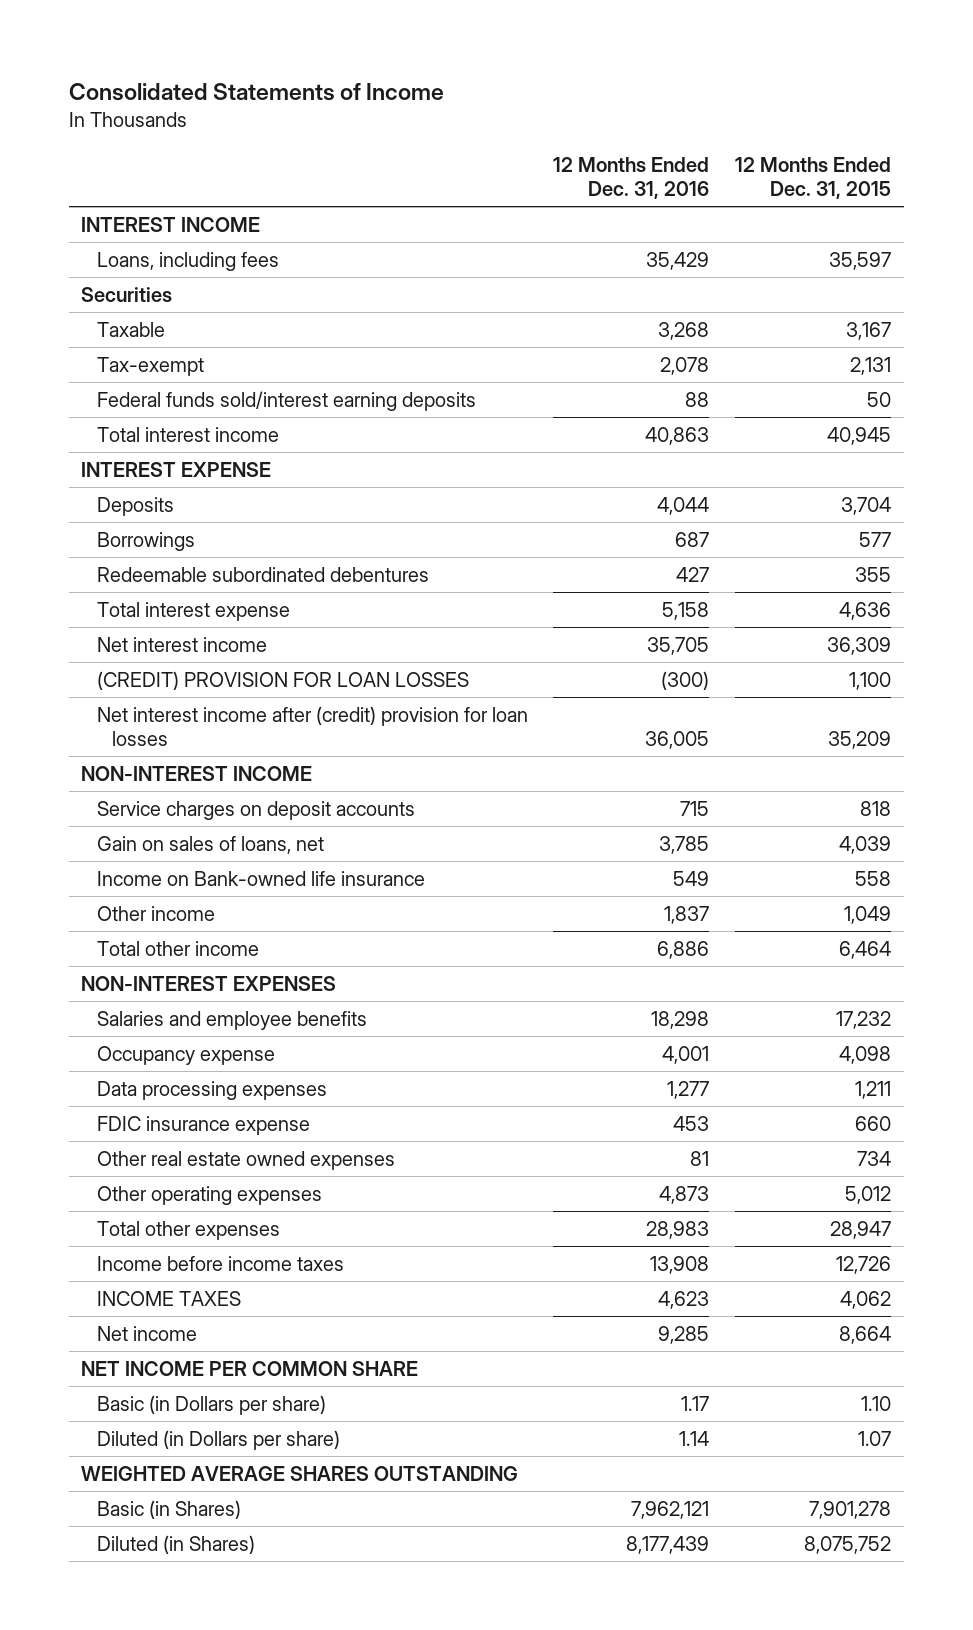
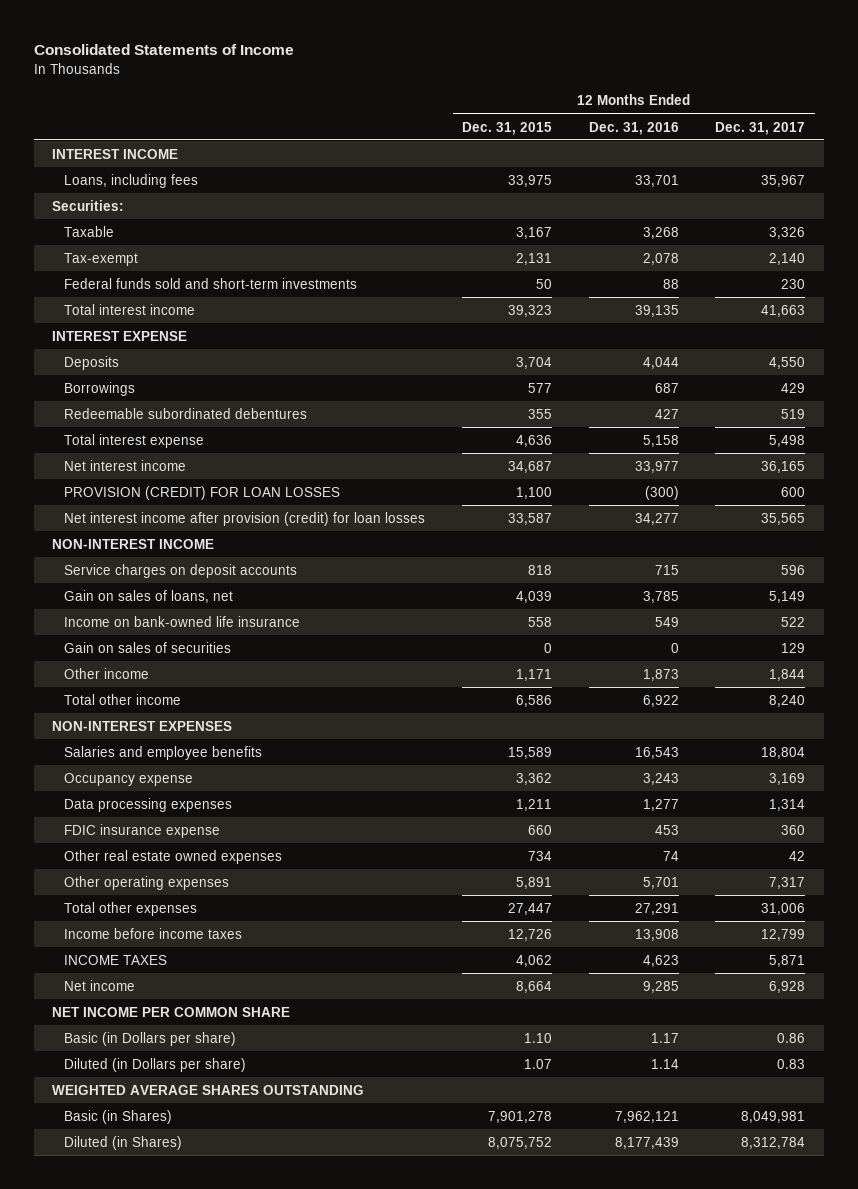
none -> [715,121,806,135] Dec. 31, 2017
[646,251,710,270] 35,429 -> [634,174,679,187] 33,701
[829,251,892,270] 35,597 -> [507,174,552,187] 33,975
[81,286,173,302] Securities -> [52,199,125,211] Securities:
[96,390,476,411] Federal funds sold/interest earning deposits -> [64,277,358,289] Federal funds sold and short-term investments
[645,426,710,445] 40,863 -> [634,304,679,317] 39,135
[827,426,892,445] 40,945 -> [507,304,552,317] 39,323
[647,636,710,655] 35,705 -> [634,460,679,473] 33,977
[827,636,892,655] 36,309 -> [507,460,552,473] 34,687
[96,670,469,690] (CREDIT) PROVISION FOR LOAN LOSSES -> [64,485,341,500] PROVISION (CREDIT) FOR LOAN LOSSES
[96,705,528,747] Net interest income after (credit) provision for loan losses -> [64,511,426,526] Net interest income after provision (credit) for loan losses
[645,731,710,750] 36,005 -> [634,512,679,525] 34,277
[828,731,892,750] 35,209 -> [507,512,552,525] 33,587
[96,870,425,886] Income on Bank-owned life insurance -> [64,615,301,627] Income on bank-owned life insurance
none -> [64,641,232,653] Gain on sales of securities
[664,905,710,924] 1,837 -> [642,668,679,681] 1,873
[844,905,892,924] 1,049 -> [515,668,552,681] 1,171
[657,940,710,959] 6,886 -> [642,694,679,707] 6,922
[839,940,892,959] 6,464 -> [515,694,552,707] 6,586
[651,1010,710,1029] 18,298 -> [634,746,679,759] 16,543
[836,1010,892,1029] 17,232 -> [507,746,552,759] 15,589
[662,1045,710,1064] 4,001 -> [642,772,679,785] 3,243
[839,1045,892,1064] 4,098 -> [515,772,552,785] 3,362
[690,1150,710,1166] 81 -> [662,850,679,861] 74
[659,1185,710,1204] 4,873 -> [642,876,679,889] 5,701
[845,1185,892,1204] 5,012 -> [515,876,552,889] 5,891
[646,1220,710,1239] 28,983 -> [634,902,679,915] 27,291
[830,1220,892,1239] 28,947 -> [507,902,552,915] 27,447

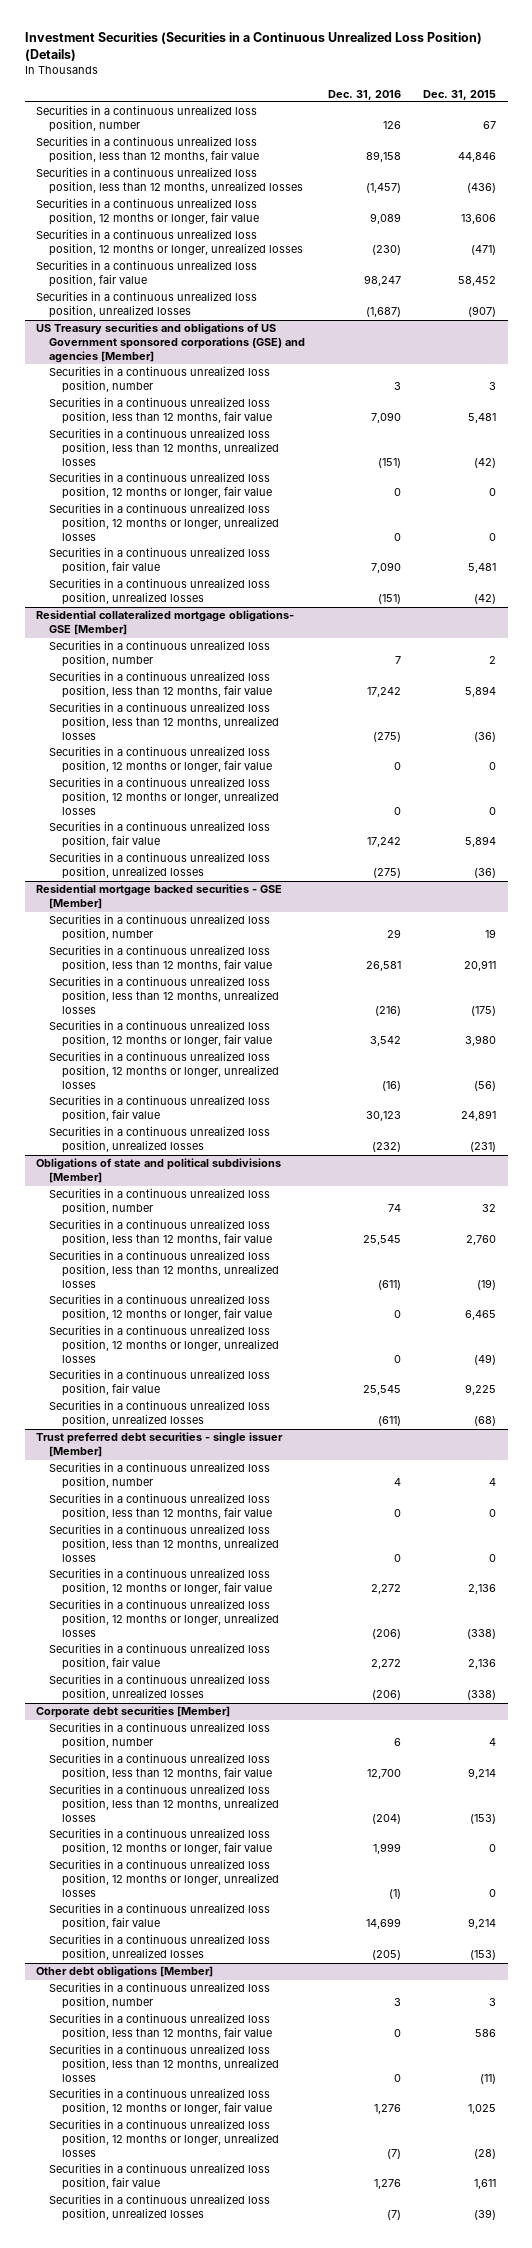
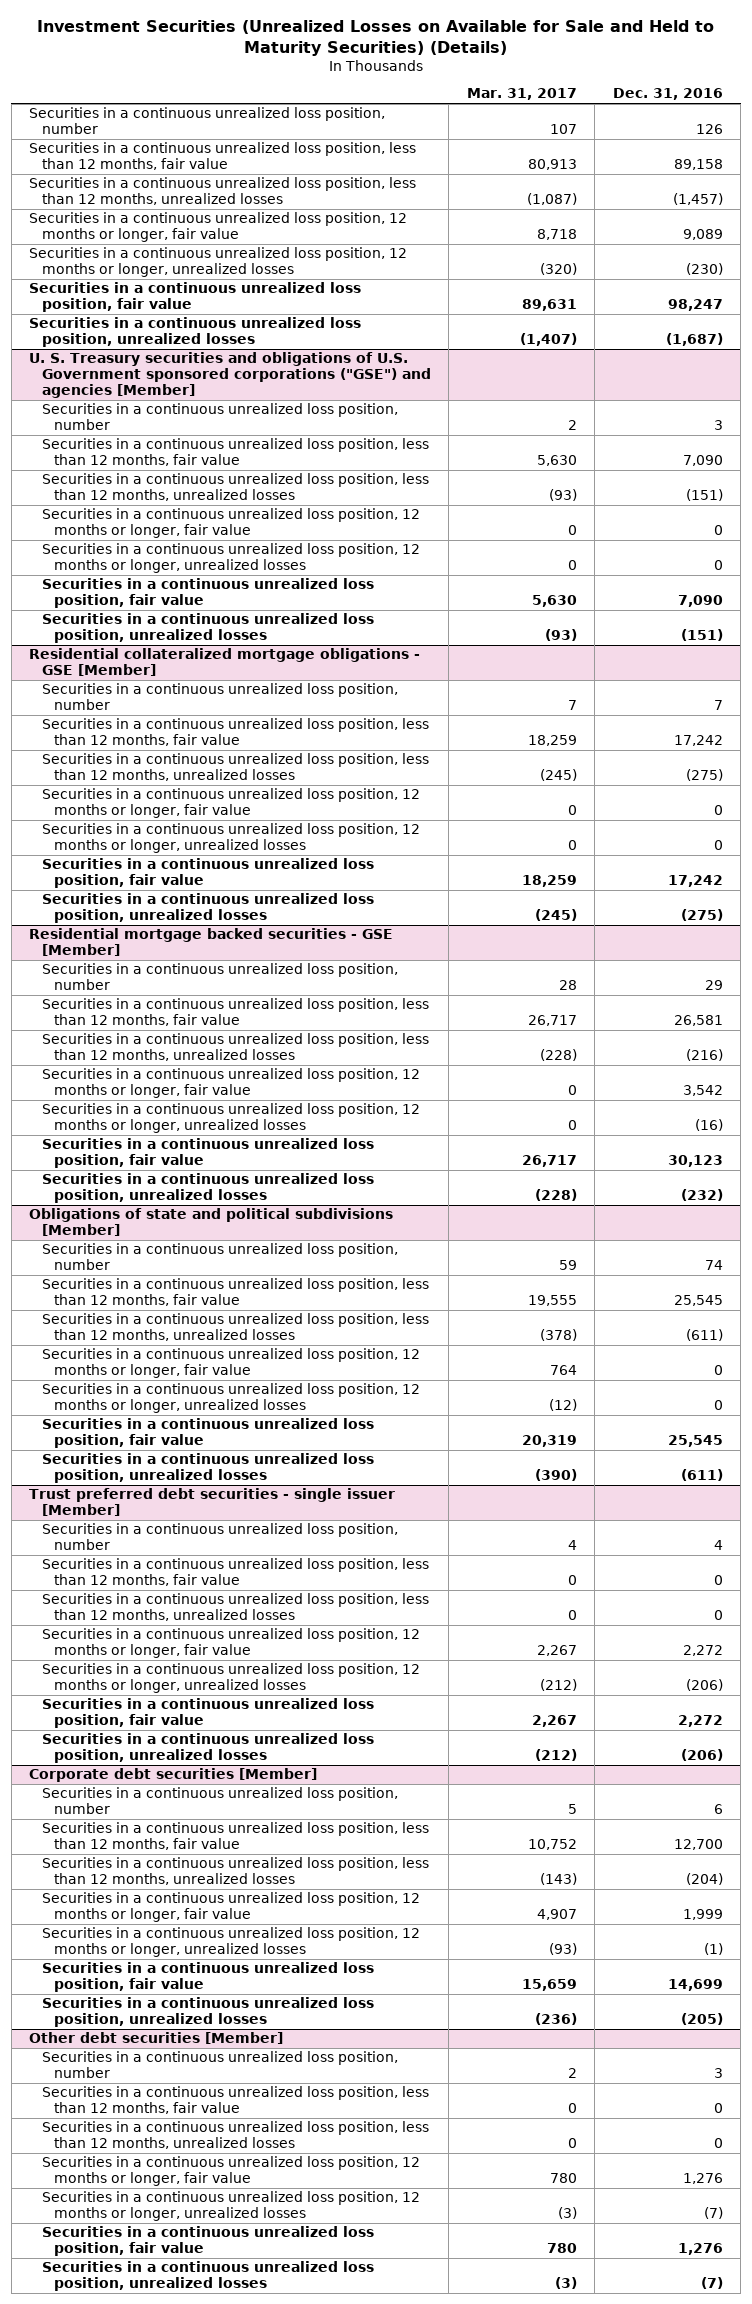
[24,31,482,62] Investment Securities (Securities in a Continuous Unrealized Loss Position) (Details) -> [37,19,715,56] Investment Securities (Unrealized Losses on Available for Sale and Held to Maturity Securities) (Details)
[423,89,497,100] Dec. 31, 2015 -> none
none -> [466,88,577,101] Mar. 31, 2017
[36,323,305,363] US Treasury securities and obligations of US Government sponsored corporations (GSE) and agencies [Member] -> [29,352,431,399] U. S. Treasury securities and obligations of U.S. Government sponsored corporations ("GSE") and agencies [Member]
[36,610,295,636] Residential collateralized mortgage obligations- GSE [Member] -> [29,648,421,677] Residential collateralized mortgage obligations - GSE [Member]
[36,1966,214,1979] Other debt obligations [Member] -> [29,2032,284,2045] Other debt securities [Member]

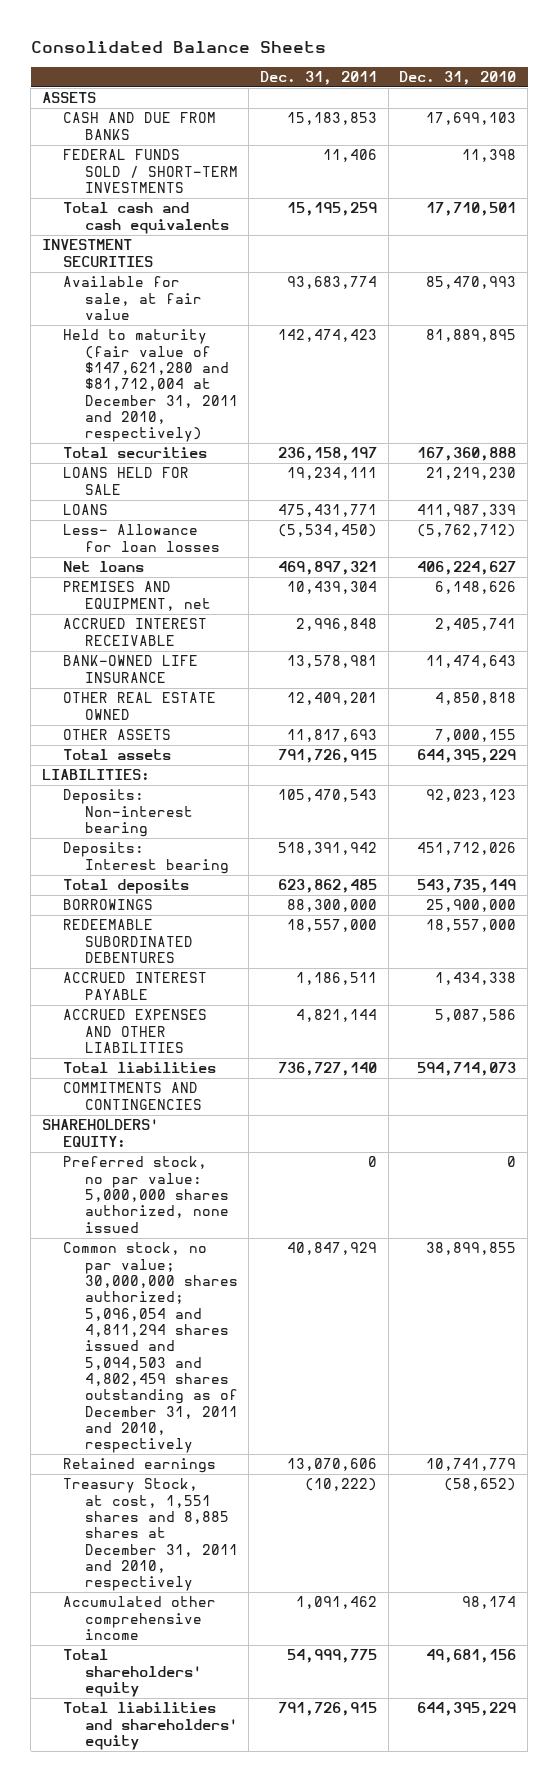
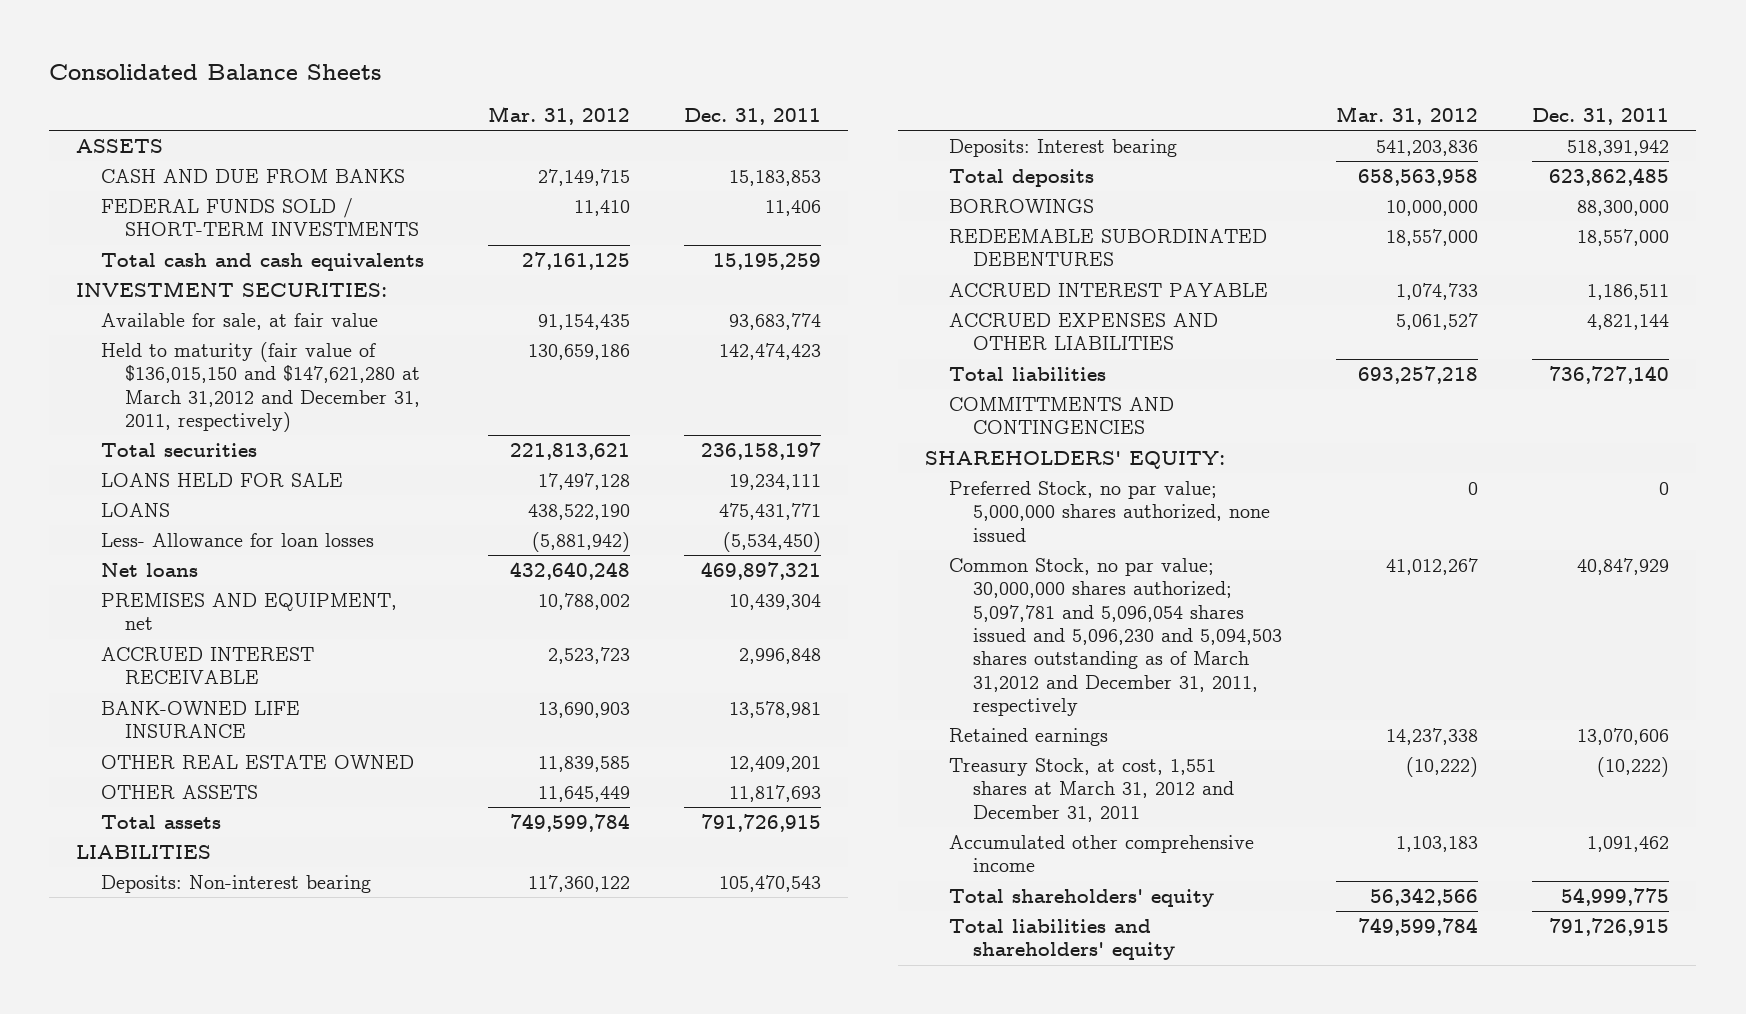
[399,71,517,86] Dec. 31, 2010 -> none
none -> [487,105,630,125] Mar. 31, 2012
[42,239,154,267] INVESTMENT SECURITIES -> [76,281,388,298] INVESTMENT SECURITIES:
[63,329,238,443] Held to maturity (fair value of $147,621,280 and $81,712,004 at December 31, 2011 and 2010, respectively) -> [100,342,420,433] Held to maturity (fair value of $136,015,150 and $147,621,280 at March 31,2012 and December 31, 2011, respectively)
[42,769,151,781] LIABILITIES: -> [76,845,212,860] LIABILITIES
[63,1082,202,1110] COMMITMENTS AND CONTINGENCIES -> [948,397,1174,435] COMMITTMENTS AND CONTINGENCIES
[63,1156,229,1233] Preferred stock, no par value: 5,000,000 shares authorized, none issued -> [948,481,1270,542] Preferred Stock, no par value; 5,000,000 shares authorized, none issued
[63,1242,238,1454] Common stock, no par value; 30,000,000 shares authorized; 5,096,054 and 4,811,294 shares issued and 5,094,503 and 4,802,459 shares outstanding as of December 31, 2011 and 2010, respectively -> [948,558,1282,717] Common Stock, no par value; 30,000,000 shares authorized; 5,097,781 and 5,096,054 shares issued and 5,096,230 and 5,094,503 shares outstanding as of March 31,2012 and December 31, 2011, respectively
[63,1478,238,1592] Treasury Stock, at cost, 1,551 shares and 8,885 shares at December 31, 2011 and 2010, respectively -> [948,758,1234,822] Treasury Stock, at cost, 1,551 shares at March 31, 2012 and December 31, 2011

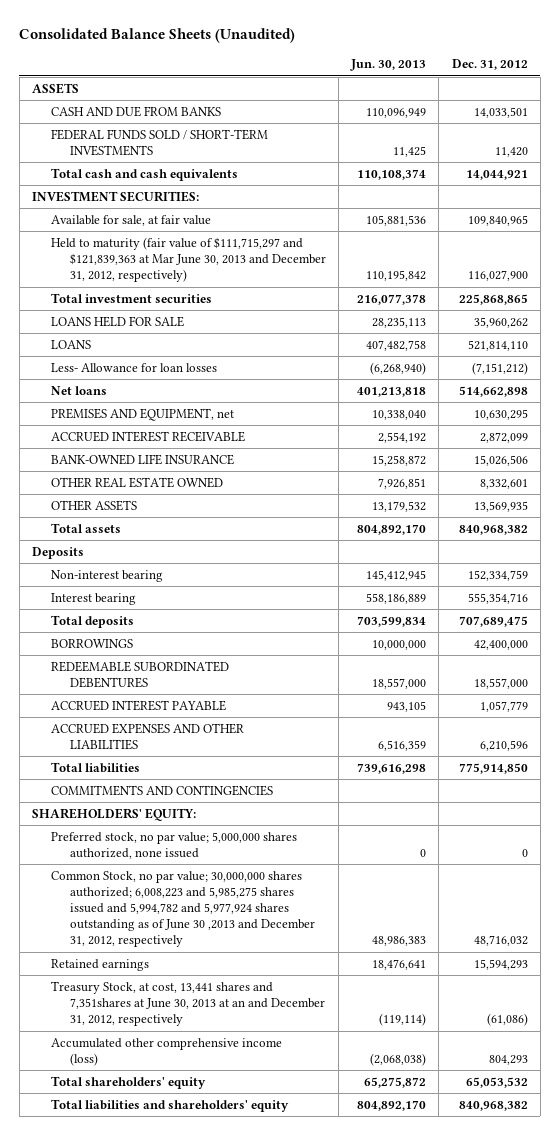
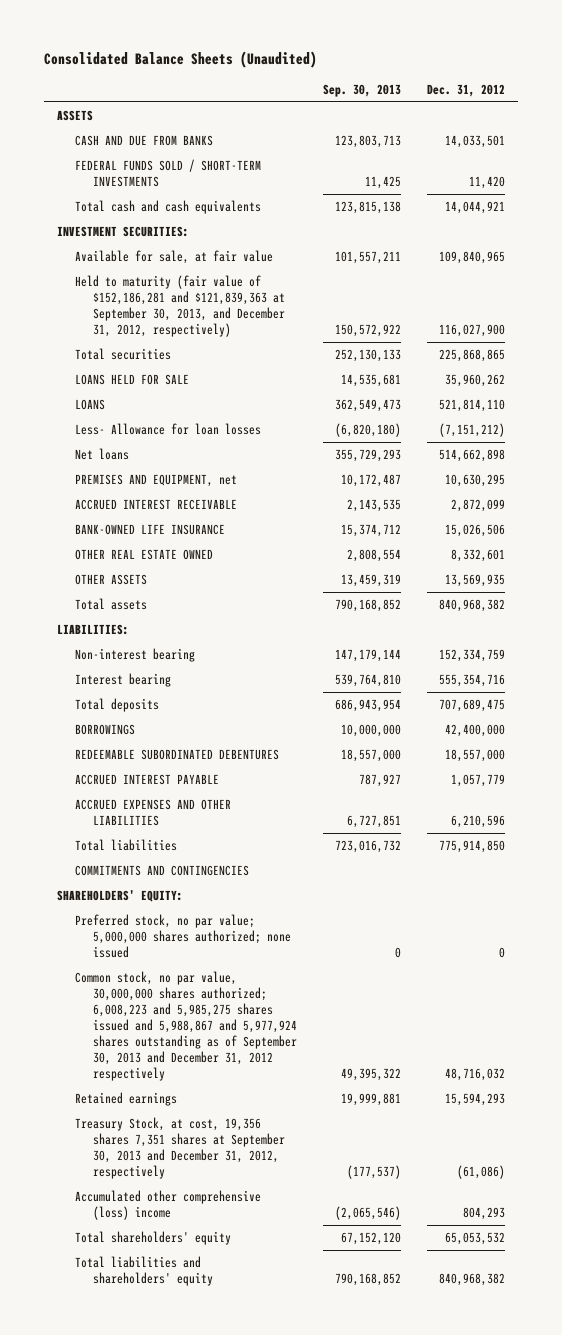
[350,59,427,72] Jun. 30, 2013 -> none
none -> [322,84,401,98] Sep. 30, 2013
[51,236,326,283] Held to maturity (fair value of $111,715,297 and $121,839,363 at Mar June 30, 2013 and December 31, 2012, respectively) -> [74,274,285,337] Held to maturity (fair value of $152,186,281 and $121,839,363 at September 30, 2013, and December 31, 2012, respectively)
[51,292,213,303] Total investment securities -> [74,347,171,360] Total securities
[32,546,85,559] Deposits -> none
none -> [56,623,129,635] LIABILITIES:
[51,831,298,859] Preferred stock, no par value; 5,000,000 shares authorized, none issued -> [74,913,291,958] Preferred stock, no par value; 5,000,000 shares authorized; none issued
[51,870,315,948] Common Stock, no par value; 30,000,000 shares authorized; 6,008,223 and 5,985,275 shares issued and 5,994,782 and 5,977,924 shares outstanding as of June 30 ,2013 and December 31, 2012, respectively -> [74,970,297,1082] Common stock, no par value, 30,000,000 shares authorized; 6,008,223 and 5,985,275 shares issued and 5,988,867 and 5,977,924 shares outstanding as of September 30, 2013 and December 31, 2012 respectively
[51,980,325,1027] Treasury Stock, at cost, 13,441 shares and 7,351shares at June 30, 2013 at an and December 31, 2012, respectively -> [74,1116,285,1179] Treasury Stock, at cost, 19,356 shares 7,351 shares at September 30, 2013 and December 31, 2012, respectively
[51,1037,283,1066] Accumulated other comprehensive income (loss) -> [74,1189,261,1220] Accumulated other comprehensive (loss) income

